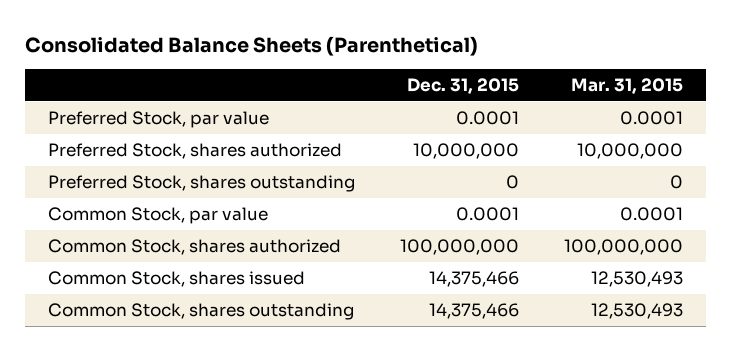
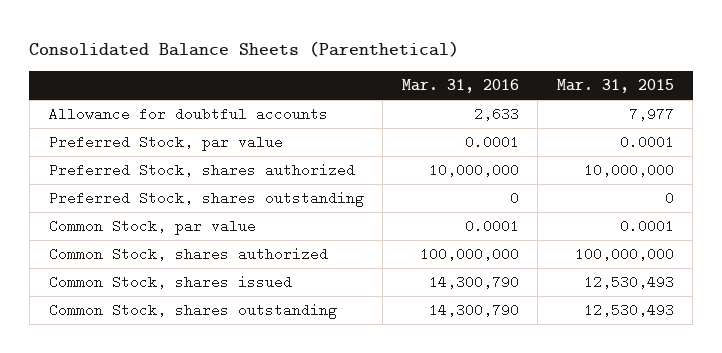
[407,77,520,94] Dec. 31, 2015 -> none
none -> [401,79,519,94] Mar. 31, 2016
none -> [48,106,328,121] Allowance for doubtful accounts

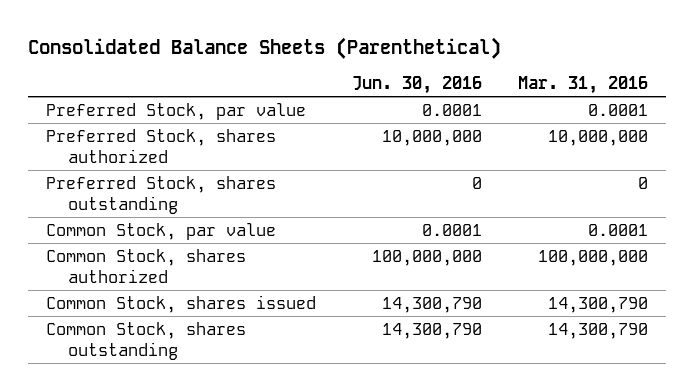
[556,79,674,94] Mar. 31, 2015 -> none
none -> [352,76,483,95] Jun. 30, 2016
[48,106,328,121] Allowance for doubtful accounts -> none

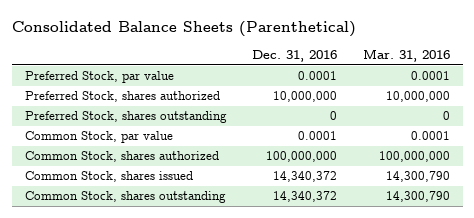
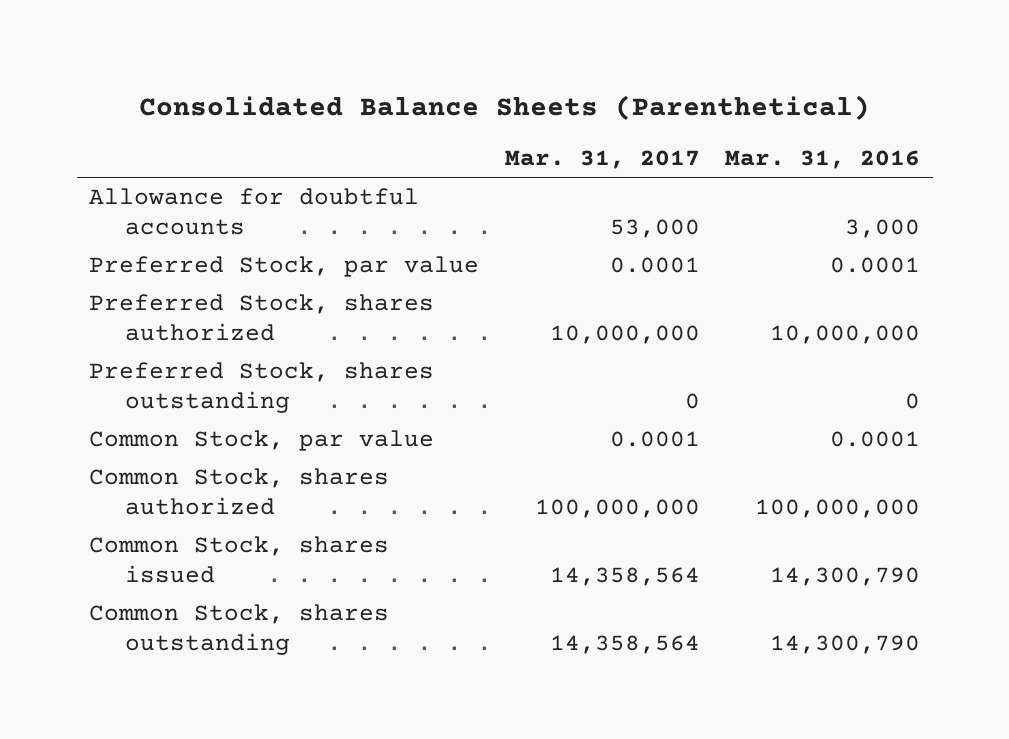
[252,50,338,63] Dec. 31, 2016 -> none
none -> [504,150,700,170] Mar. 31, 2017
none -> [89,188,420,235] Allowance for doubtful accounts

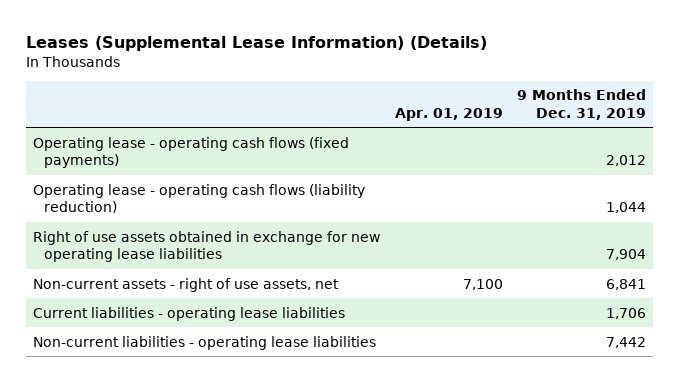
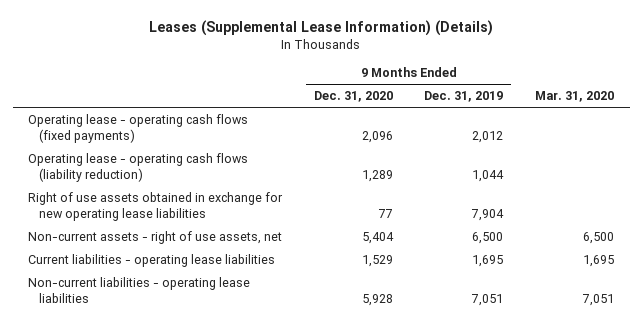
[394,108,503,122] Apr. 01, 2019 -> none
none -> [313,91,393,103] Dec. 31, 2020
none -> [534,91,614,103] Mar. 31, 2020
[606,278,647,290] 6,841 -> [472,231,504,244] 6,500
[606,307,647,319] 1,706 -> [472,254,504,267] 1,695
[606,336,647,348] 7,442 -> [471,293,504,306] 7,051

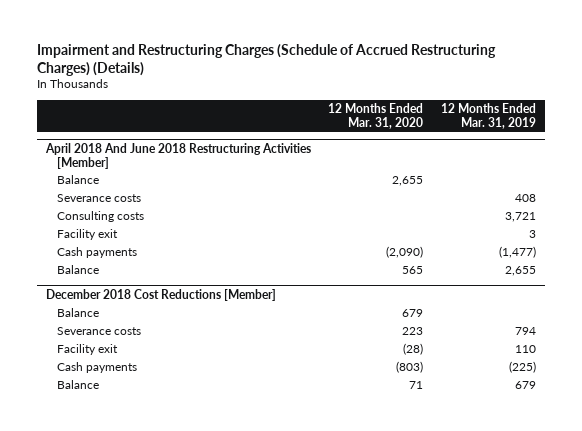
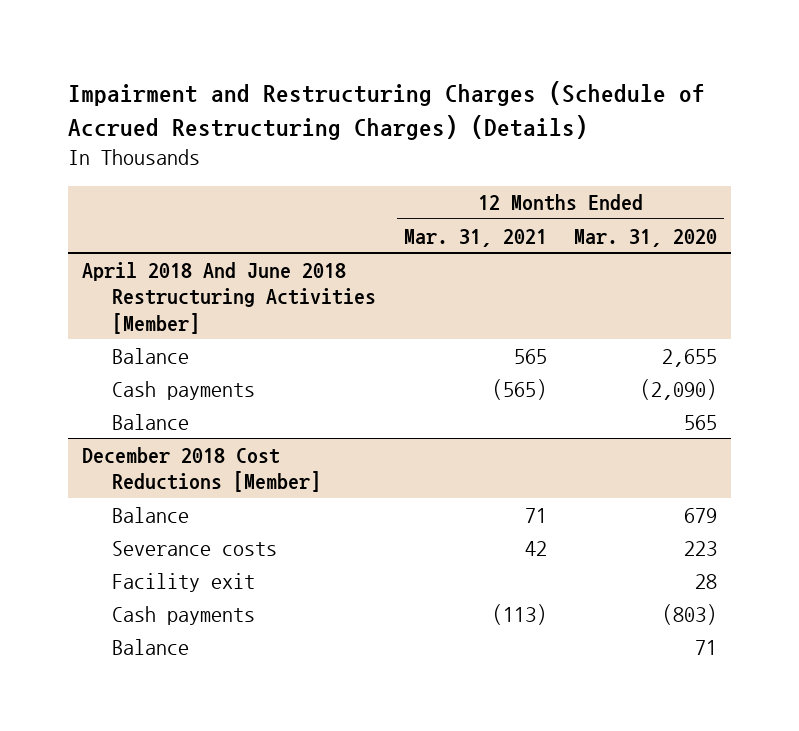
[440,103,536,129] 12 Months Ended Mar. 31, 2019 -> none
none -> [403,228,547,247] Mar. 31, 2021
[57,194,142,203] Severance costs -> none
[57,211,145,223] Consulting costs -> none
[57,229,119,241] Facility exit -> none
[403,343,424,356] (28) -> [695,573,718,589] 28

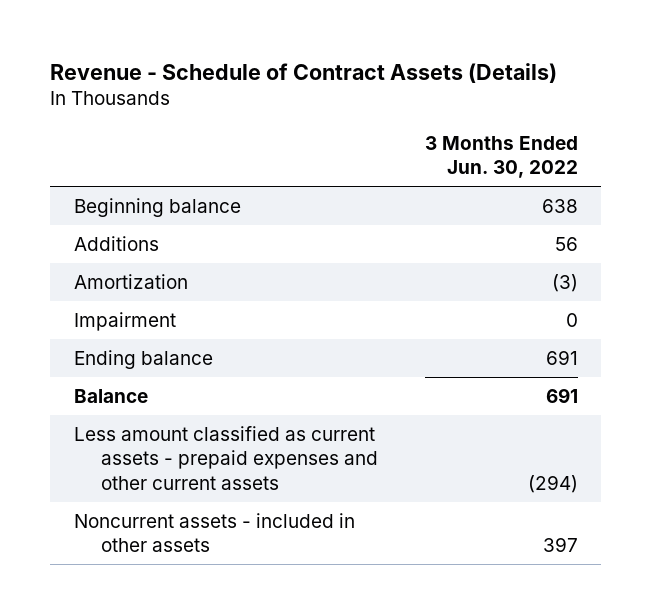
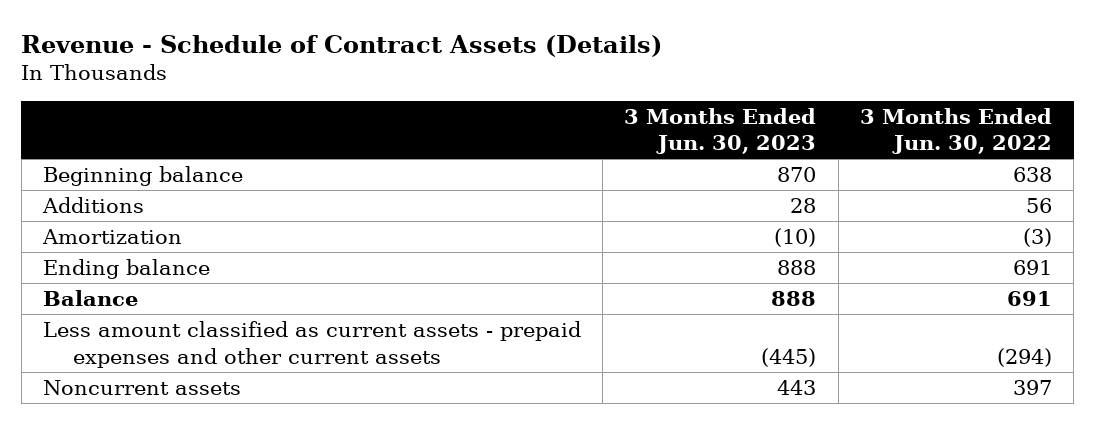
none -> [624,107,817,155] 3 Months Ended Jun. 30, 2023
[73,311,176,331] Impairment -> none
[73,512,355,553] Noncurrent assets - included in other assets -> [42,380,241,396] Noncurrent assets

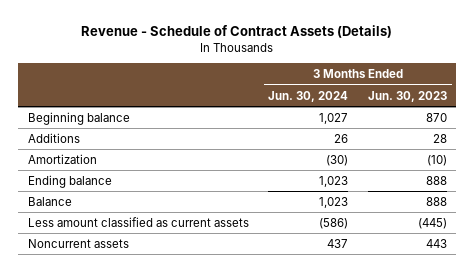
[859,107,1052,155] 3 Months Ended Jun. 30, 2022 -> none
none -> [268,90,349,102] Jun. 30, 2024
[42,321,581,368] Less amount classified as current assets - prepaid expenses and other current assets -> [28,216,250,227] Less amount classified as current assets

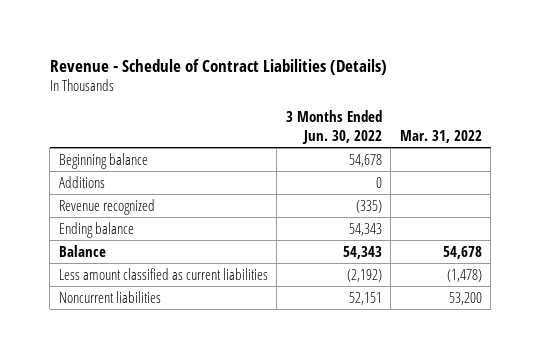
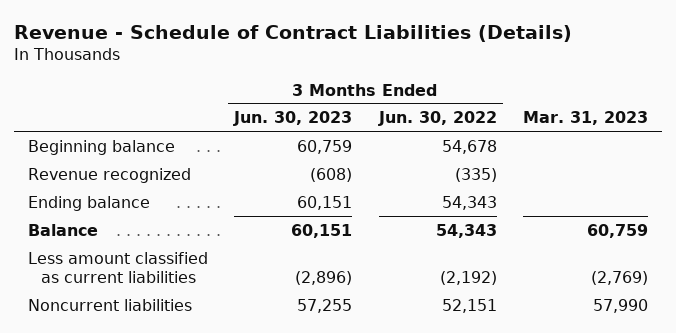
[399,129,482,143] Mar. 31, 2022 -> none
none -> [233,111,353,127] Jun. 30, 2023
none -> [523,111,649,126] Mar. 31, 2023
[58,175,105,188] Additions -> none

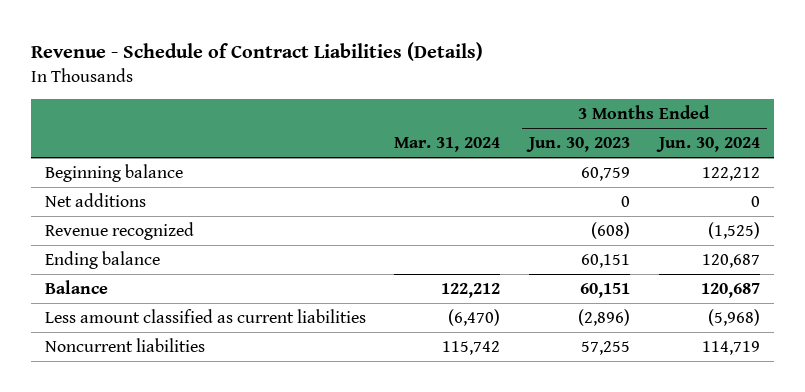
[377,111,497,127] Jun. 30, 2022 -> none
[523,111,649,126] Mar. 31, 2023 -> none
none -> [394,137,501,153] Mar. 31, 2024
none -> [655,137,760,153] Jun. 30, 2024
none -> [44,192,146,207] Net additions

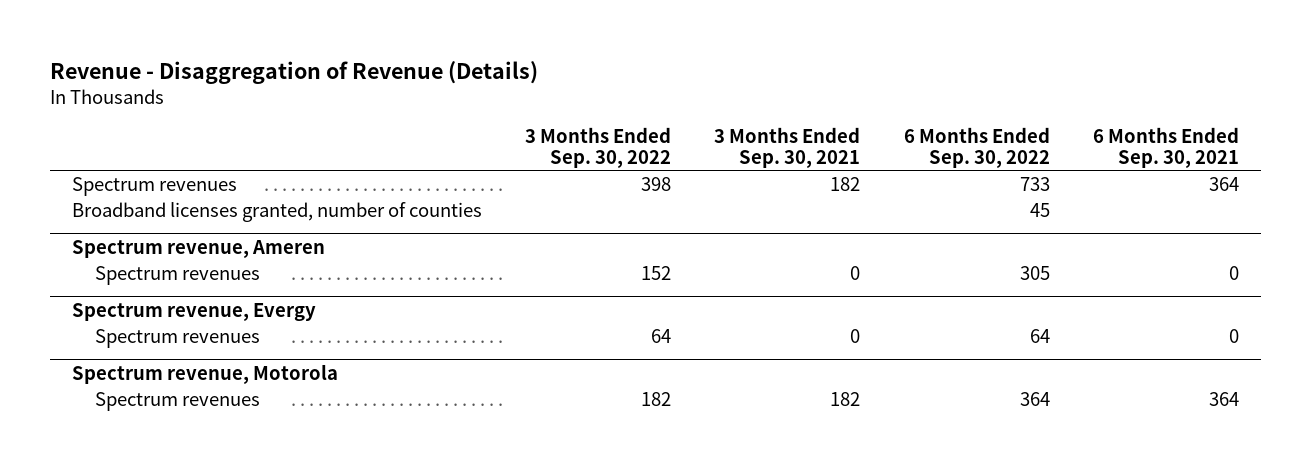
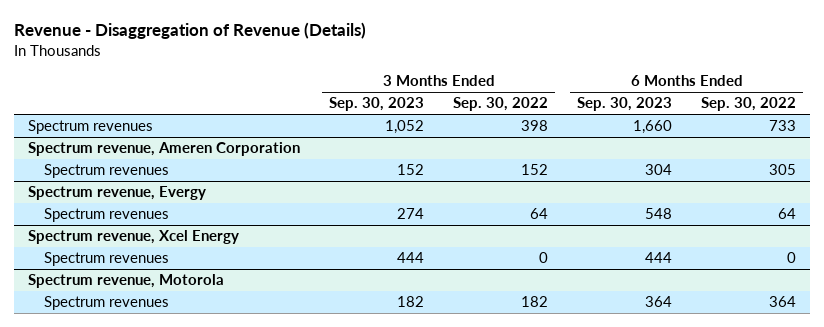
[714,126,861,169] 3 Months Ended Sep. 30, 2021 -> none
[1093,126,1240,169] 6 Months Ended Sep. 30, 2021 -> none
none -> [329,97,425,112] Sep. 30, 2023
none -> [577,97,673,112] Sep. 30, 2023
[71,201,482,222] Broadband licenses granted, number of counties -> none
[71,239,325,258] Spectrum revenue, Ameren -> [28,142,301,157] Spectrum revenue, Ameren Corporation
none -> [28,230,240,245] Spectrum revenue, Xcel Energy
none -> [43,252,169,267] Spectrum revenues

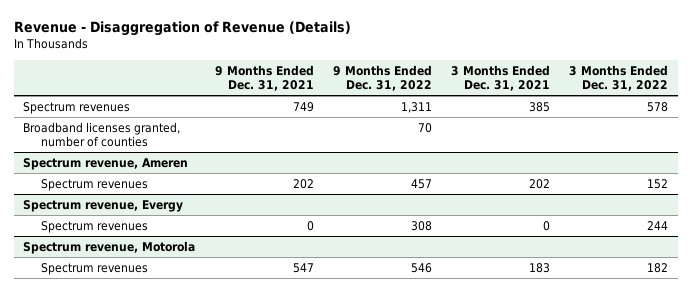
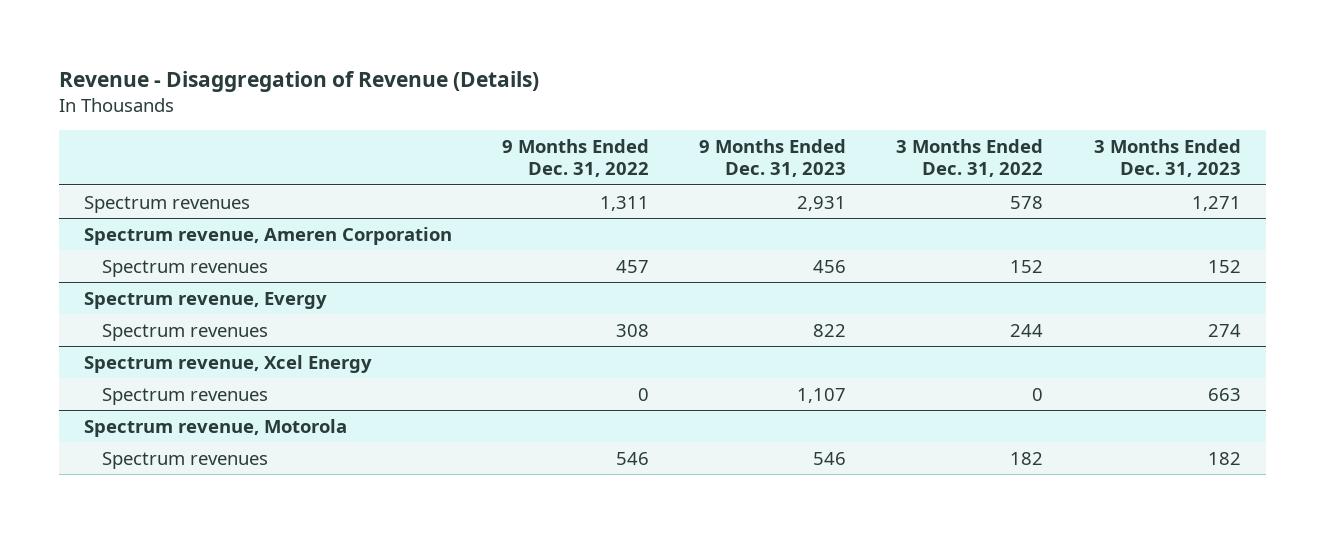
[214,65,314,91] 9 Months Ended Dec. 31, 2021 -> none
[450,65,550,91] 3 Months Ended Dec. 31, 2021 -> none
none -> [699,138,847,178] 9 Months Ended Dec. 31, 2023
none -> [1093,138,1241,178] 3 Months Ended Dec. 31, 2023
[23,122,181,147] Broadband licenses granted, number of counties -> none
[23,158,189,171] Spectrum revenue, Ameren -> [83,226,452,245] Spectrum revenue, Ameren Corporation
none -> [83,354,372,373] Spectrum revenue, Xcel Energy
none -> [102,387,269,405] Spectrum revenues

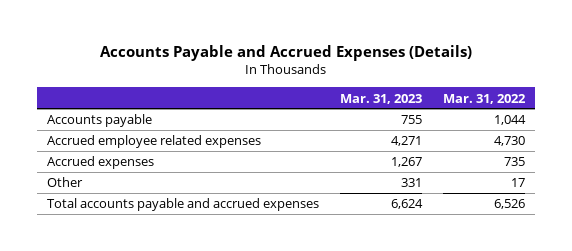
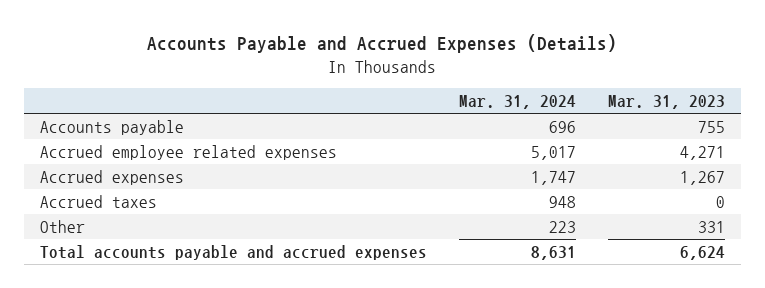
[442,93,526,104] Mar. 31, 2022 -> none
none -> [458,94,576,109] Mar. 31, 2024
none -> [39,194,157,208] Accrued taxes

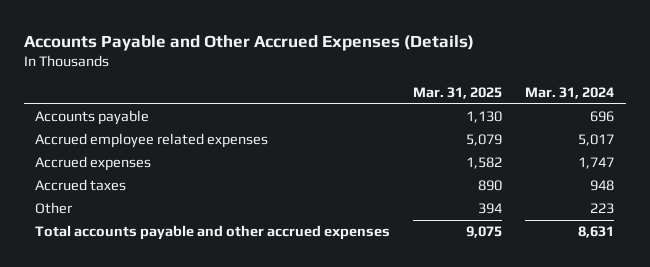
[147,34,618,54] Accounts Payable and Accrued Expenses (Details) -> [23,34,474,51] Accounts Payable and Other Accrued Expenses (Details)
[607,94,725,109] Mar. 31, 2023 -> none
none -> [413,87,503,100] Mar. 31, 2025
[39,244,427,260] Total accounts payable and accrued expenses -> [35,225,391,241] Total accounts payable and other accrued expenses

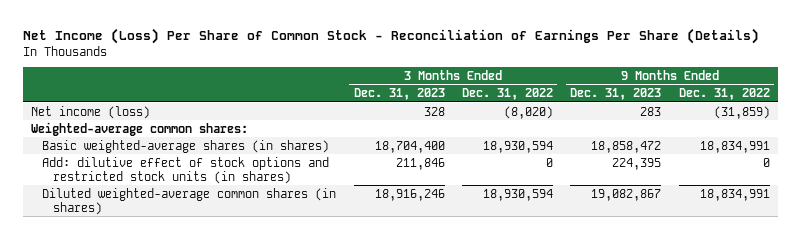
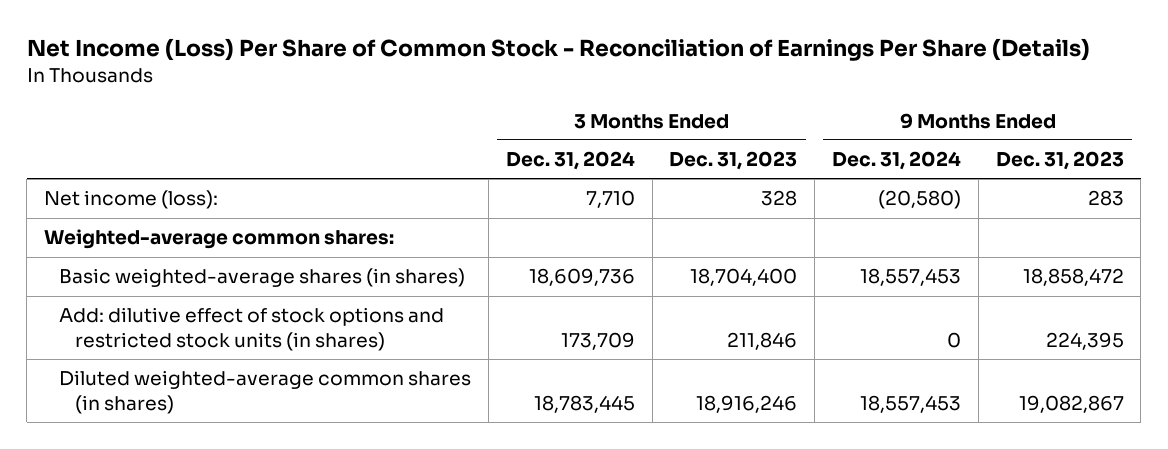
[462,88,554,101] Dec. 31, 2022 -> none
[678,88,770,101] Dec. 31, 2022 -> none
none -> [505,151,635,171] Dec. 31, 2024
none -> [832,151,962,171] Dec. 31, 2024
[31,105,151,119] Net income (loss) -> [44,190,219,210] Net income (loss):

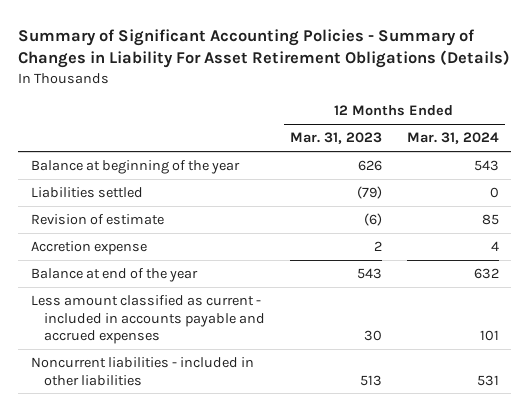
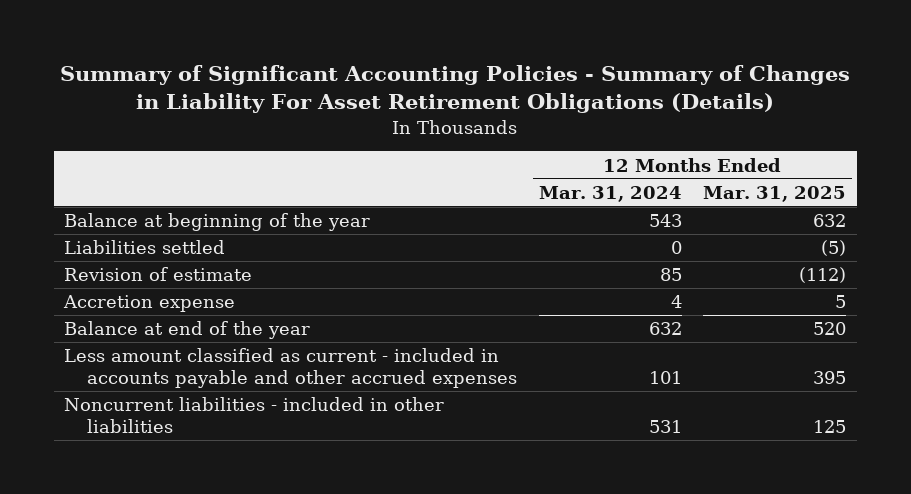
[289,132,382,145] Mar. 31, 2023 -> none
none -> [703,185,847,202] Mar. 31, 2025
[30,295,266,344] Less amount classified as current - included in accounts payable and accrued expenses -> [64,348,517,388] Less amount classified as current - included in accounts payable and other accrued expenses

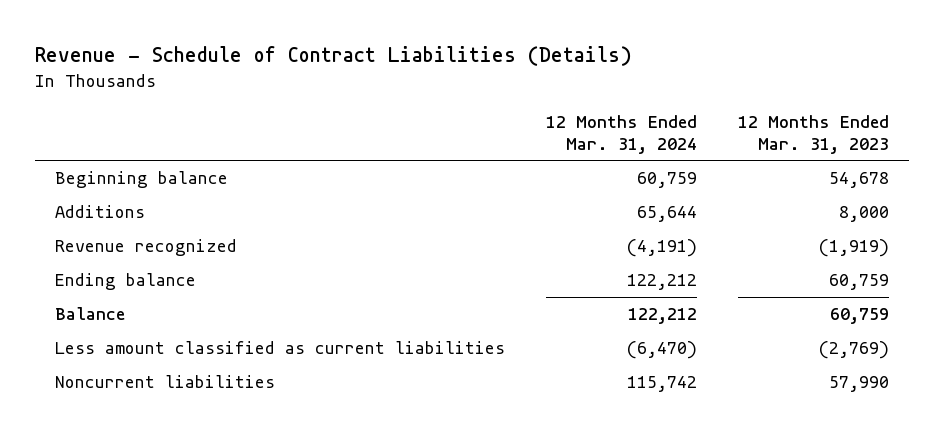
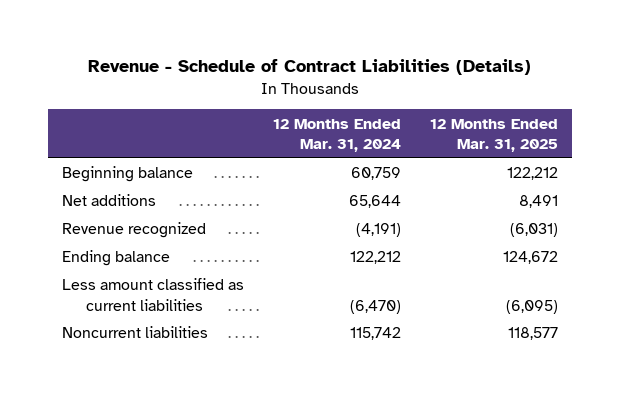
[737,114,889,154] 12 Months Ended Mar. 31, 2023 -> none
none -> [429,118,558,153] 12 Months Ended Mar. 31, 2025
[54,205,145,219] Additions -> [62,194,157,207] Net additions
[54,307,125,321] Balance -> none

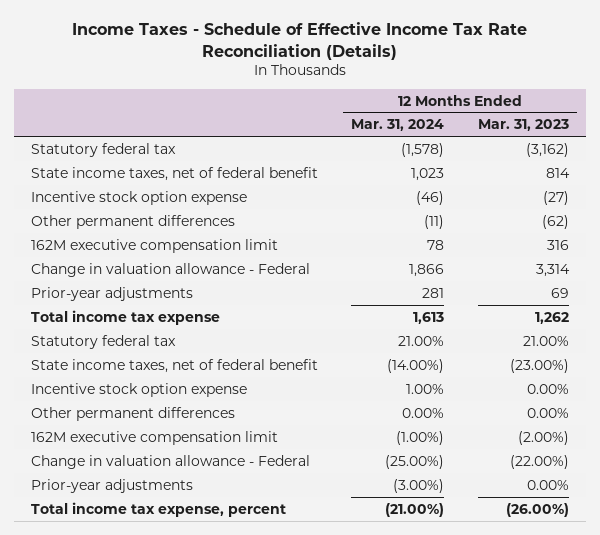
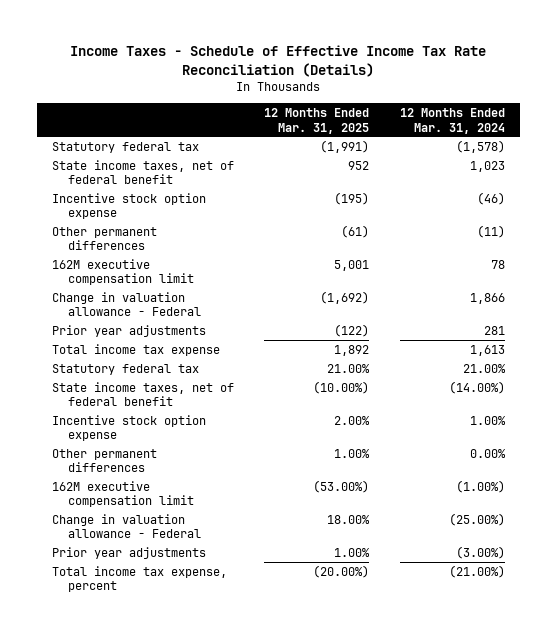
[477,119,569,132] Mar. 31, 2023 -> none
none -> [264,108,370,134] 12 Months Ended Mar. 31, 2025
[30,286,193,301] Prior-year adjustments -> [51,324,206,337] Prior year adjustments
[30,478,193,493] Prior-year adjustments -> [51,546,206,559] Prior year adjustments

